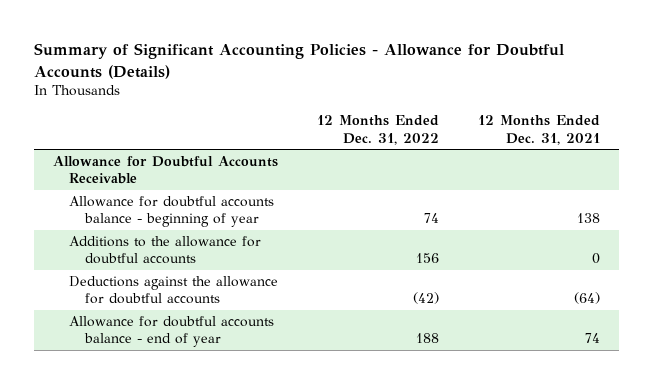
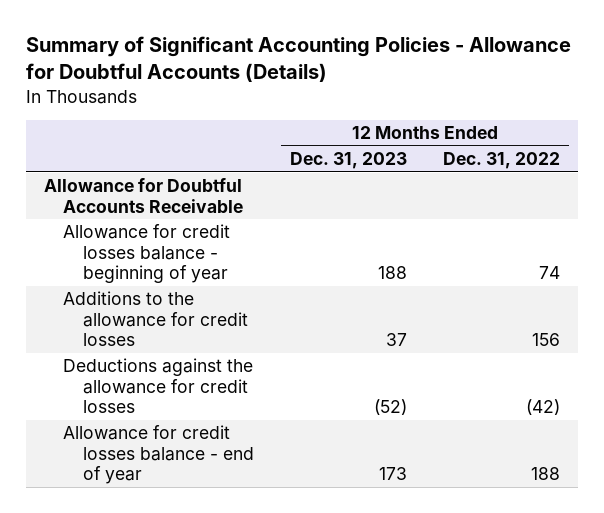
[477,115,600,145] 12 Months Ended Dec. 31, 2021 -> none
none -> [289,152,407,170] Dec. 31, 2023
[69,196,275,228] Allowance for doubtful accounts balance - beginning of year -> [63,224,231,283] Allowance for credit losses balance - beginning of year
[69,236,262,265] Additions to the allowance for doubtful accounts -> [63,291,248,346] Additions to the allowance for credit losses
[69,276,279,305] Deductions against the allowance for doubtful accounts -> [63,358,254,413] Deductions against the allowance for credit losses
[69,316,275,348] Allowance for doubtful accounts balance - end of year -> [63,425,254,484] Allowance for credit losses balance - end of year

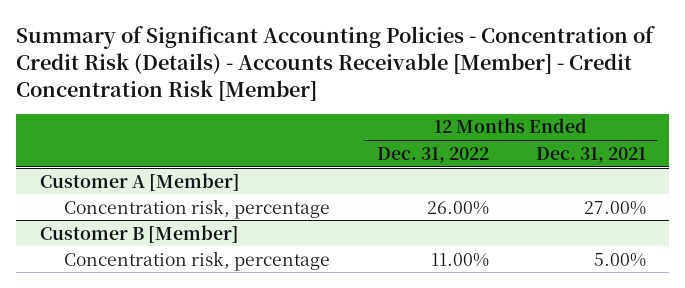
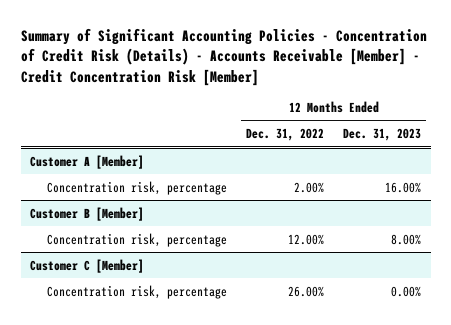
[535,146,646,163] Dec. 31, 2021 -> none
none -> [343,128,422,142] Dec. 31, 2023
[426,200,489,215] 26.00% -> [293,181,324,193] 2.00%
[430,252,489,267] 11.00% -> [287,233,324,245] 12.00%
none -> [30,258,145,273] Customer C [Member]
none -> [46,284,227,299] Concentration risk, percentage

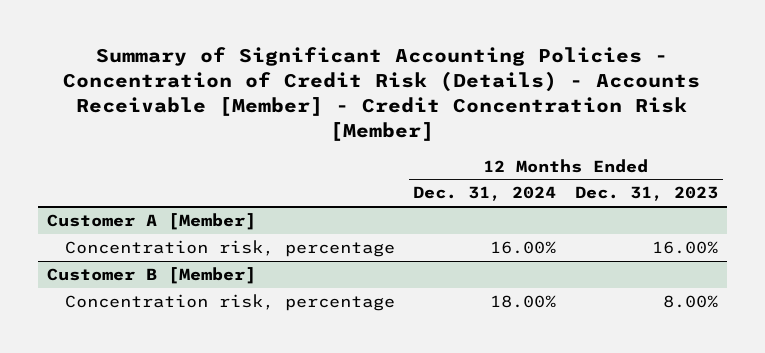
[245,128,324,142] Dec. 31, 2022 -> none
none -> [413,186,557,202] Dec. 31, 2024
[30,258,145,273] Customer C [Member] -> none
[46,284,227,299] Concentration risk, percentage -> none

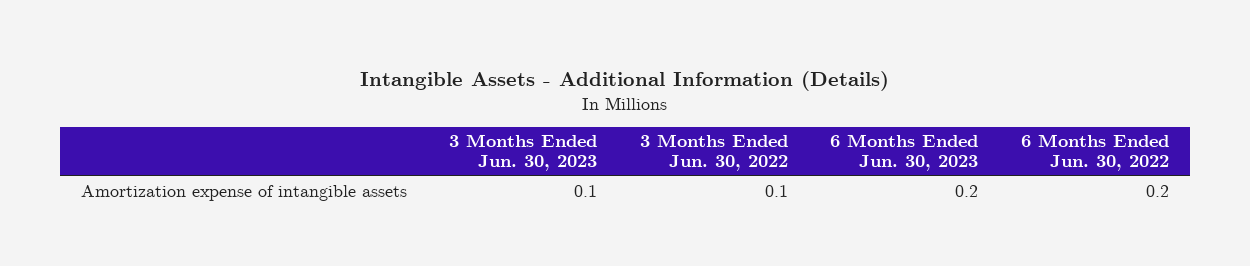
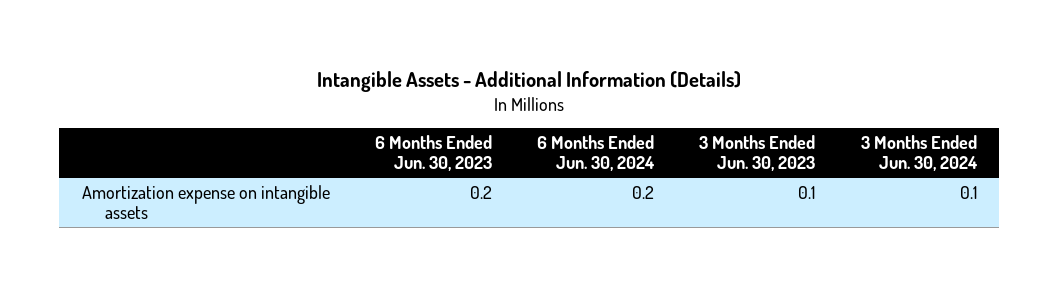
[639,134,788,172] 3 Months Ended Jun. 30, 2022 -> none
[1020,134,1169,172] 6 Months Ended Jun. 30, 2022 -> none
none -> [537,134,656,172] 6 Months Ended Jun. 30, 2024
none -> [860,134,978,172] 3 Months Ended Jun. 30, 2024
[80,185,407,202] Amortization expense of intangible assets -> [81,184,330,220] Amortization expense on intangible assets

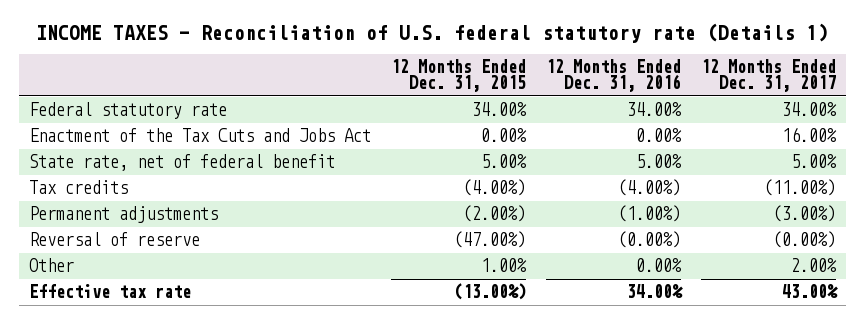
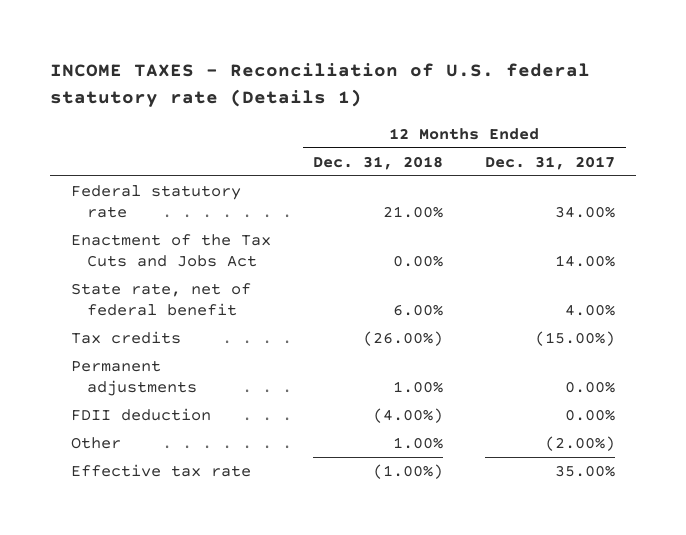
[390,59,526,93] 12 Months Ended Dec. 31, 2015 -> none
[546,59,682,93] 12 Months Ended Dec. 31, 2016 -> none
none -> [313,155,444,170] Dec. 31, 2018
[28,232,200,247] Reversal of reserve -> none
[782,127,838,143] 16.00% -> [555,254,616,267] 14.00%
[791,154,838,169] 5.00% -> [565,303,616,316] 4.00%
[764,179,837,197] (11.00%) -> [535,331,616,347] (15.00%)
[773,205,837,223] (3.00%) -> [565,380,616,393] 0.00%
none -> [71,408,212,422] FDII deduction
[791,258,838,273] 2.00% -> [545,436,616,452] (2.00%)
[782,284,839,299] 43.00% -> [555,465,616,478] 35.00%

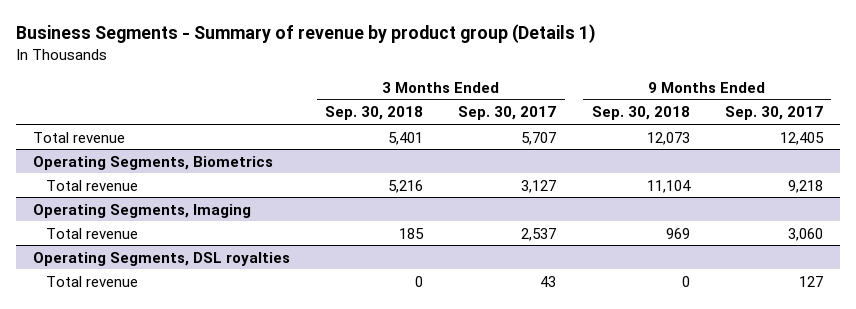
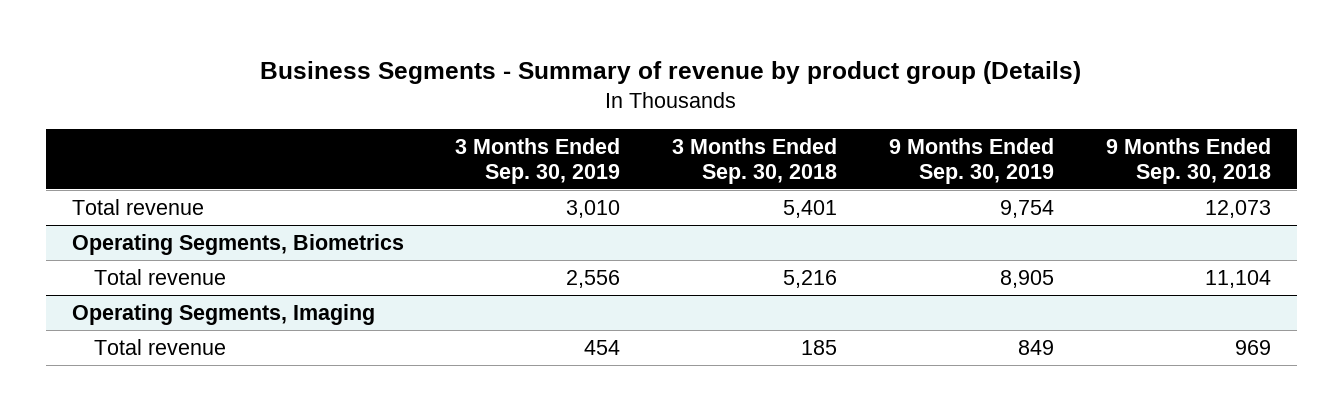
[15,24,596,44] Business Segments - Summary of revenue by product group (Details 1) -> [260,60,1082,84] Business Segments - Summary of revenue by product group (Details)
[458,106,557,121] Sep. 30, 2017 -> none
[724,106,823,121] Sep. 30, 2017 -> none
none -> [455,137,621,184] 3 Months Ended Sep. 30, 2019
none -> [888,137,1054,184] 9 Months Ended Sep. 30, 2019
[33,251,291,266] Operating Segments, DSL royalties -> none
[45,275,138,287] Total revenue -> none

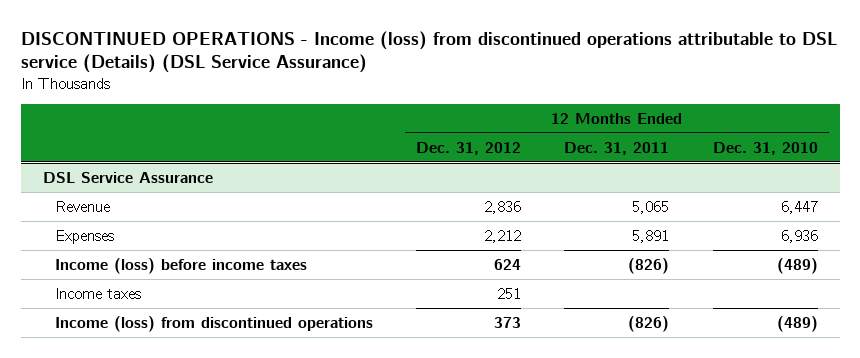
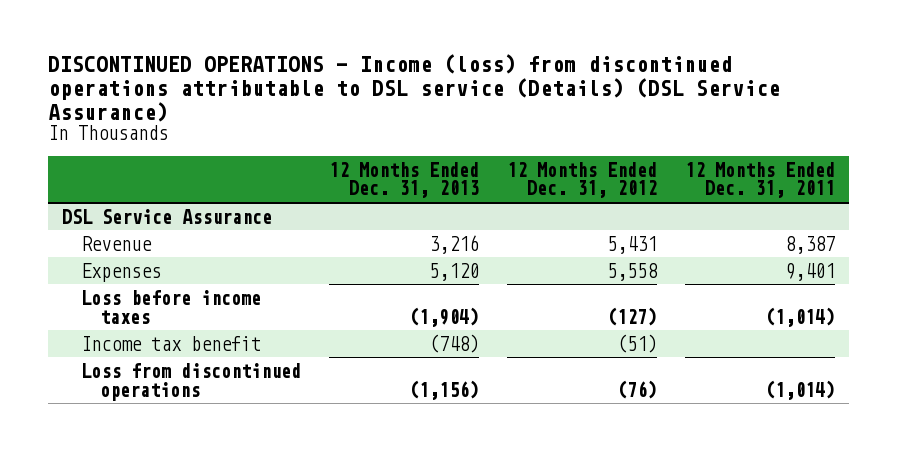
[712,141,818,155] Dec. 31, 2010 -> none
none -> [329,161,480,199] 12 Months Ended Dec. 31, 2013
[484,200,522,214] 2,836 -> [607,235,658,254] 5,431
[632,200,670,214] 5,065 -> [785,235,836,254] 8,387
[484,229,522,243] 2,212 -> [607,262,659,281] 5,558
[632,229,670,243] 5,891 -> [785,262,836,281] 9,401
[54,257,307,274] Income (loss) before income taxes -> [81,289,262,324] Loss before income taxes
[494,258,522,270] 624 -> [607,306,658,326] (127)
[628,257,670,274] (826) -> [765,306,836,327] (1,014)
[54,287,141,299] Income taxes -> [81,335,262,351] Income tax benefit
[497,287,522,299] 251 -> [617,333,658,353] (51)
[54,315,373,332] Income (loss) from discontinued operations -> [81,362,302,401] Loss from discontinued operations
[494,316,522,328] 373 -> [617,379,658,399] (76)
[628,315,670,332] (826) -> [765,379,836,400] (1,014)

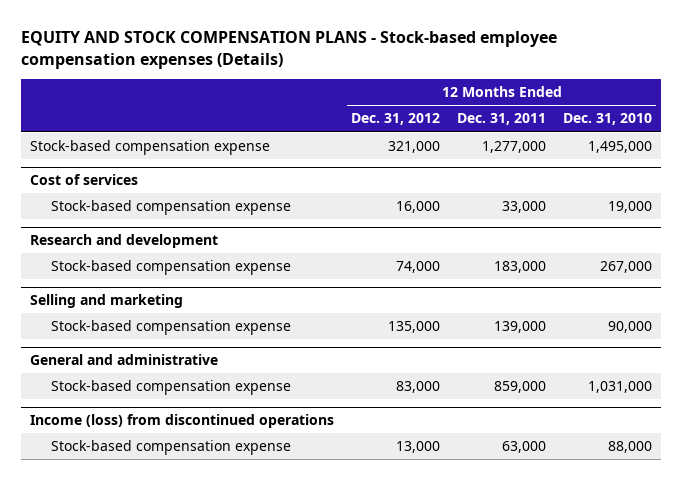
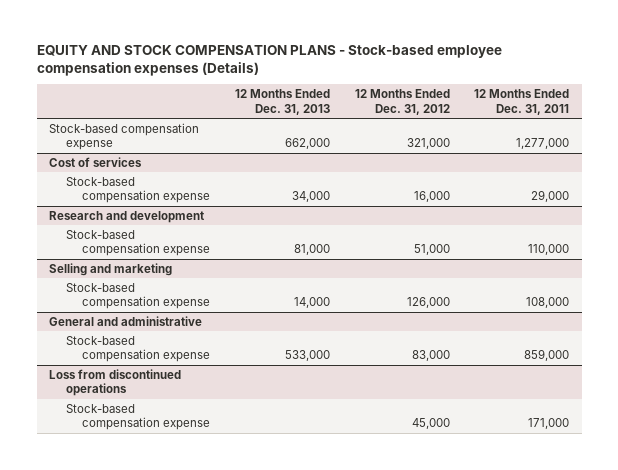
[563,113,653,126] Dec. 31, 2010 -> none
none -> [234,89,330,115] 12 Months Ended Dec. 31, 2013
[502,201,547,214] 33,000 -> [531,190,570,203] 29,000
[395,261,440,274] 74,000 -> [413,244,450,256] 51,000
[494,261,547,274] 183,000 -> [528,244,570,256] 110,000
[387,321,440,334] 135,000 -> [406,297,450,309] 126,000
[494,321,547,334] 139,000 -> [526,297,570,309] 108,000
[29,414,334,429] Income (loss) from discontinued operations -> [49,368,182,397] Loss from discontinued operations
[395,441,440,454] 13,000 -> [411,418,450,430] 45,000
[502,441,547,454] 63,000 -> [528,418,570,430] 171,000

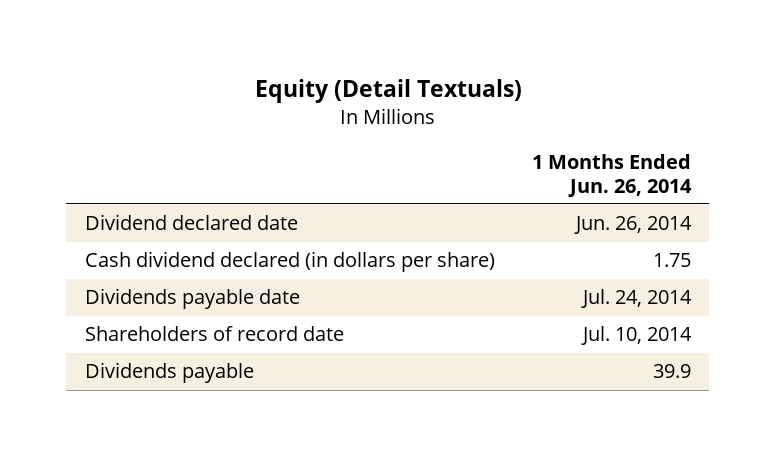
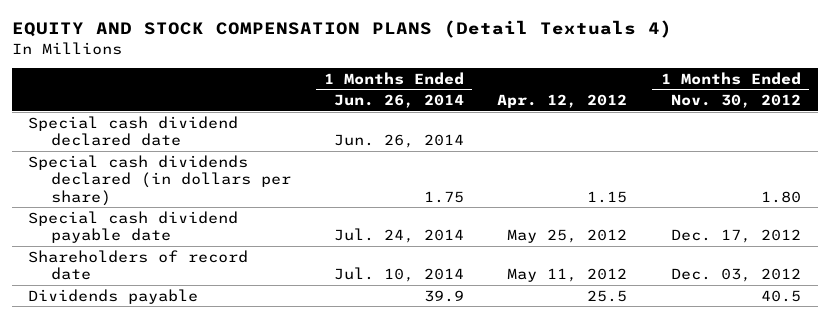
[254,79,522,104] Equity (Detail Textuals) -> [11,20,672,39] EQUITY AND STOCK COMPENSATION PLANS (Detail Textuals 4)
none -> [497,94,628,109] Apr. 12, 2012
none -> [670,94,801,109] Nov. 30, 2012
[84,214,298,231] Dividend declared date -> [28,115,239,147] Special cash dividend declared date
[84,251,495,273] Cash dividend declared (in dollars per share) -> [28,154,291,206] Special cash dividends declared (in dollars per share)
[84,288,300,310] Dividends payable date -> [28,210,239,244] Special cash dividend payable date

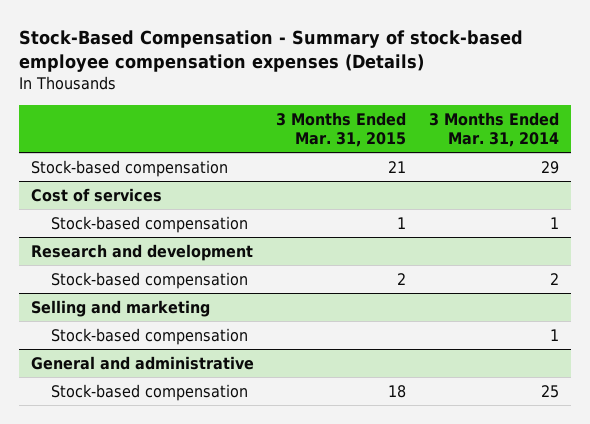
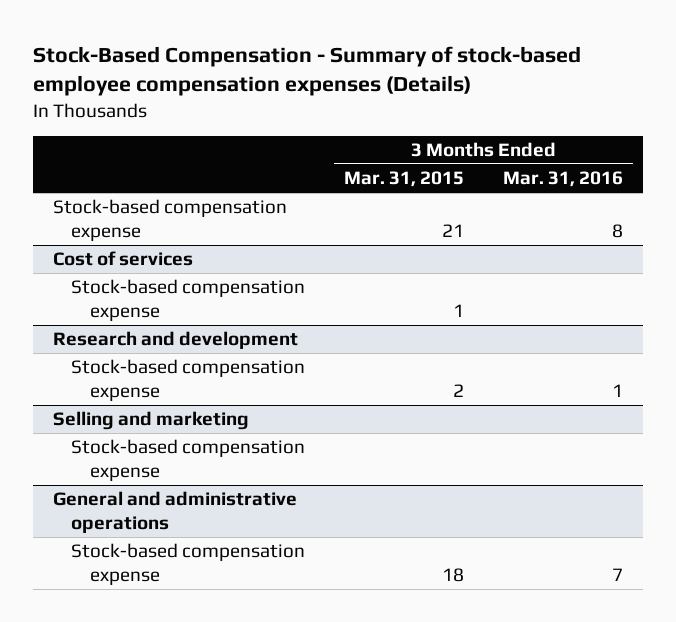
[429,111,560,147] 3 Months Ended Mar. 31, 2014 -> none
none -> [503,171,624,188] Mar. 31, 2016
[30,159,228,177] Stock-based compensation -> [52,199,287,241] Stock-based compensation expense
[51,215,249,233] Stock-based compensation -> [71,279,306,321] Stock-based compensation expense
[51,271,249,289] Stock-based compensation -> [71,359,306,401] Stock-based compensation expense
[51,327,249,345] Stock-based compensation -> [71,439,306,481] Stock-based compensation expense
[30,355,254,370] General and administrative -> [52,491,297,533] General and administrative operations
[51,383,249,401] Stock-based compensation -> [71,543,306,585] Stock-based compensation expense

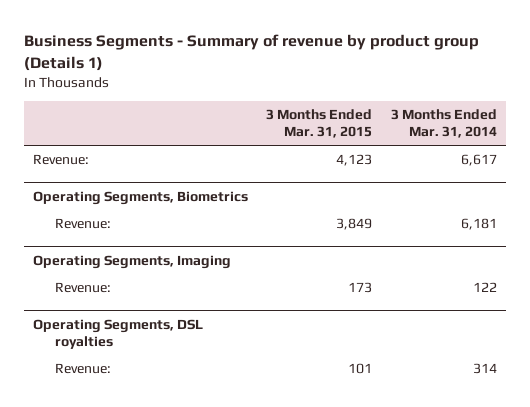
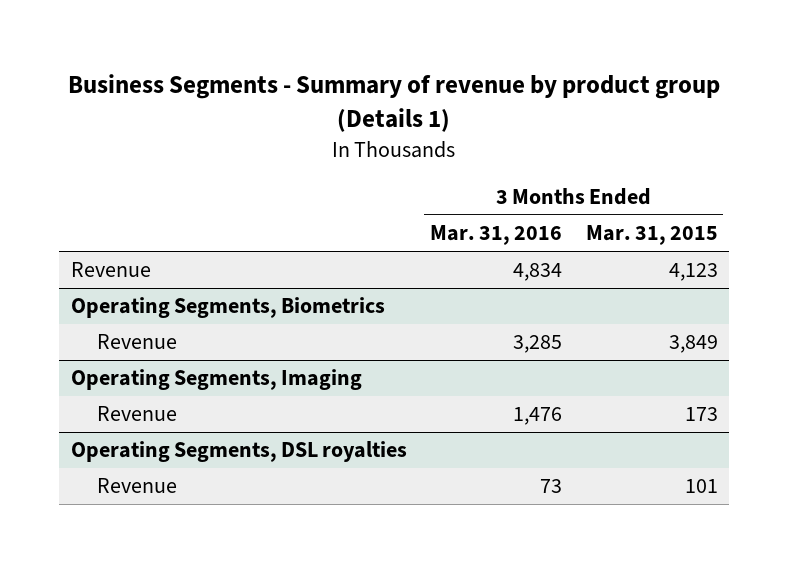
[390,109,497,139] 3 Months Ended Mar. 31, 2014 -> none
none -> [430,225,563,246] Mar. 31, 2016
[32,154,89,166] Revenue: -> [70,262,151,278] Revenue
[55,218,112,230] Revenue: -> [96,334,177,350] Revenue
[55,282,112,294] Revenue: -> [96,406,177,422] Revenue
[55,363,112,375] Revenue: -> [96,478,177,494] Revenue

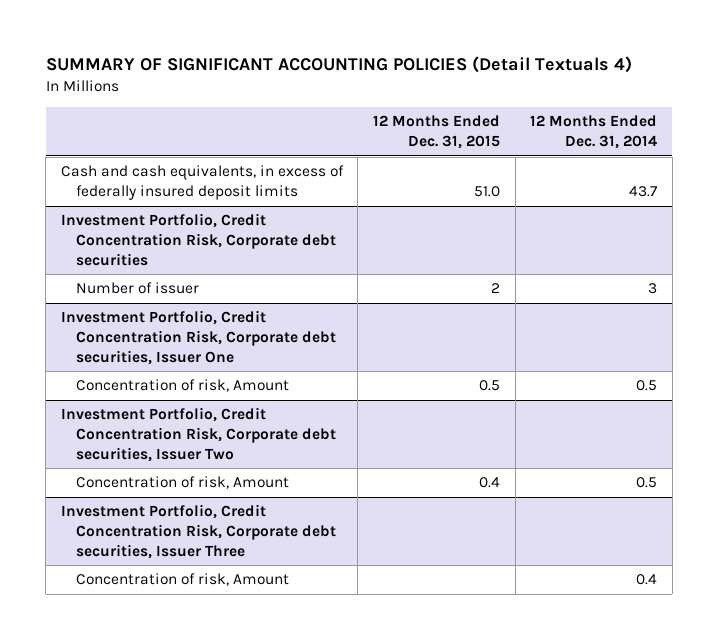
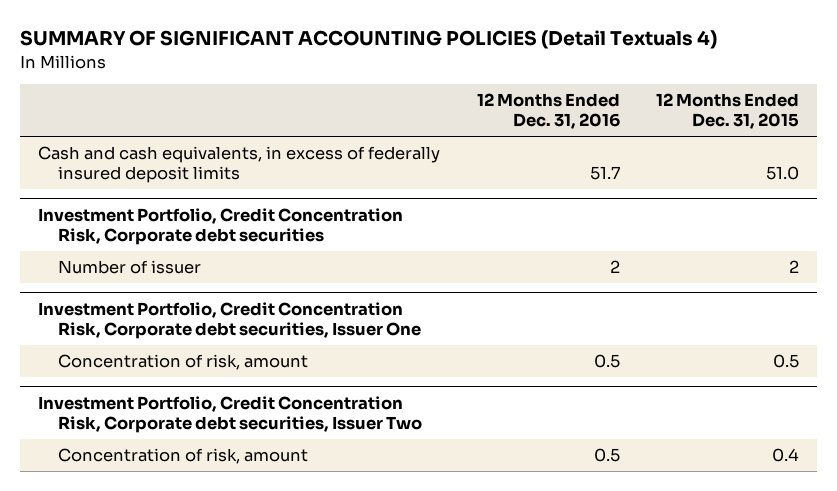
[530,115,658,149] 12 Months Ended Dec. 31, 2014 -> none
none -> [476,93,620,130] 12 Months Ended Dec. 31, 2016
[75,379,289,393] Concentration of risk, Amount -> [57,354,308,371] Concentration of risk, amount
[60,504,336,559] Investment Portfolio, Credit Concentration Risk, Corporate debt securities, Issuer Three -> none
[75,573,289,587] Concentration of risk, Amount -> none
[75,476,289,490] Concentration of risk, Amount -> [57,448,308,465] Concentration of risk, amount

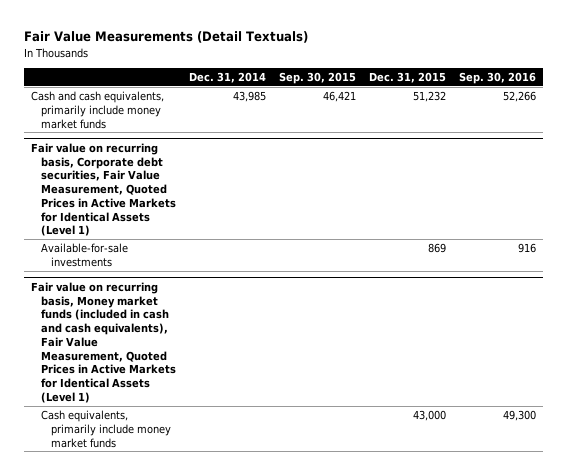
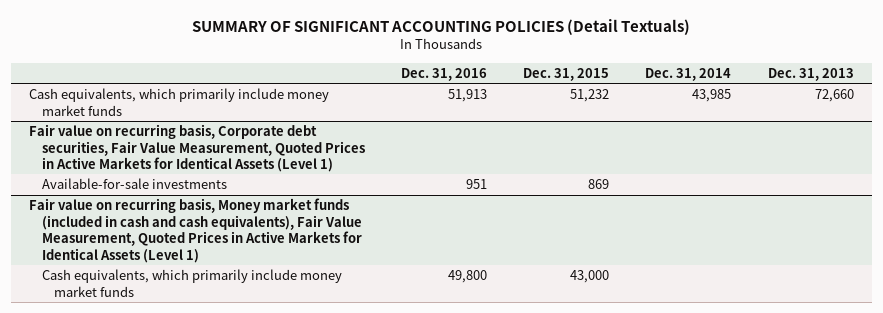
[24,31,309,44] Fair Value Measurements (Detail Textuals) -> [192,18,691,35] SUMMARY OF SIGNIFICANT ACCOUNTING POLICIES (Detail Textuals)
[279,71,357,84] Sep. 30, 2015 -> none
[459,71,537,84] Sep. 30, 2016 -> none
none -> [400,67,487,81] Dec. 31, 2016
none -> [767,67,854,81] Dec. 31, 2013
[30,91,164,129] Cash and cash equivalents, primarily include money market funds -> [29,88,330,116] Cash equivalents, which primarily include money market funds
[40,410,172,448] Cash equivalents, primarily include money market funds -> [41,269,342,297] Cash equivalents, which primarily include money market funds

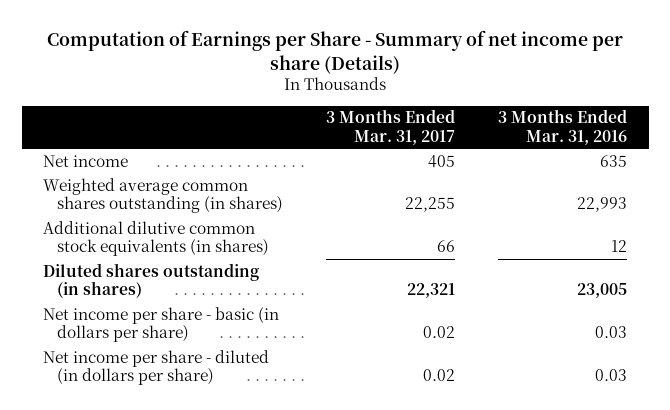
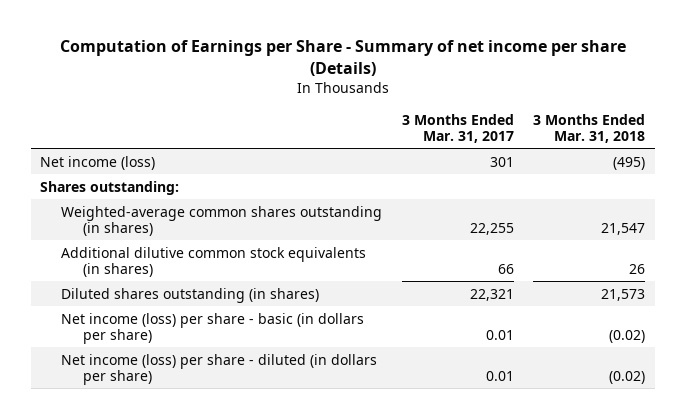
[498,109,628,146] 3 Months Ended Mar. 31, 2016 -> none
none -> [532,113,645,143] 3 Months Ended Mar. 31, 2018
[43,154,129,167] Net income -> [40,155,156,170] Net income (loss)
[428,154,456,168] 405 -> [489,156,514,167] 301
none -> [40,180,180,195] Shares outstanding:
[43,177,284,214] Weighted average common shares outstanding (in shares) -> [61,205,383,236] Weighted-average common shares outstanding (in shares)
[43,306,280,343] Net income per share - basic (in dollars per share) -> [61,312,365,344] Net income (loss) per share - basic (in dollars per share)
[423,326,456,339] 0.02 -> [485,329,514,340] 0.01
[43,349,270,386] Net income per share - diluted (in dollars per share) -> [61,353,378,385] Net income (loss) per share - diluted (in dollars per share)
[423,369,456,382] 0.02 -> [485,370,514,381] 0.01

